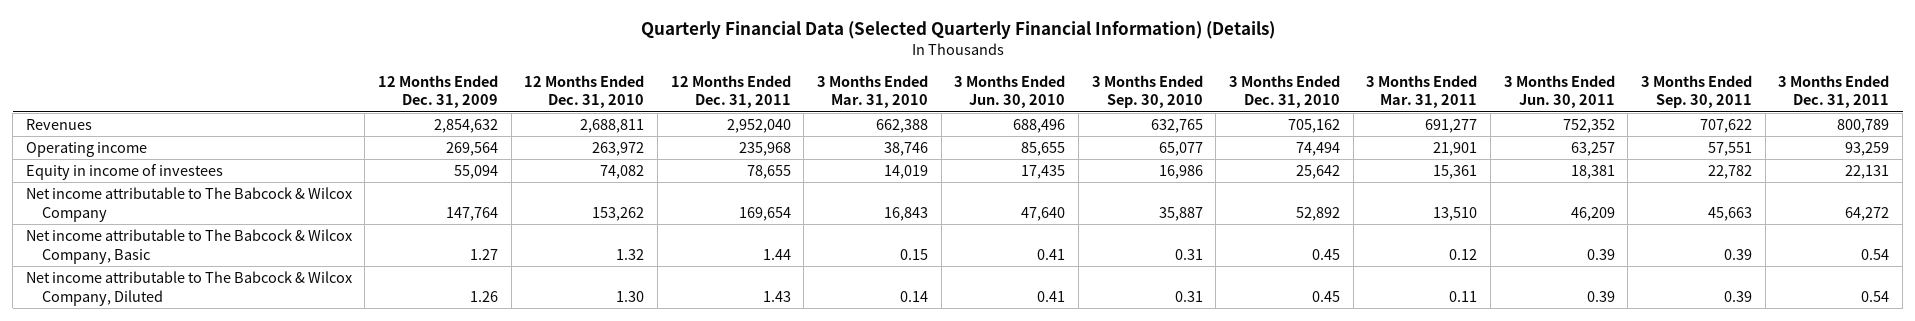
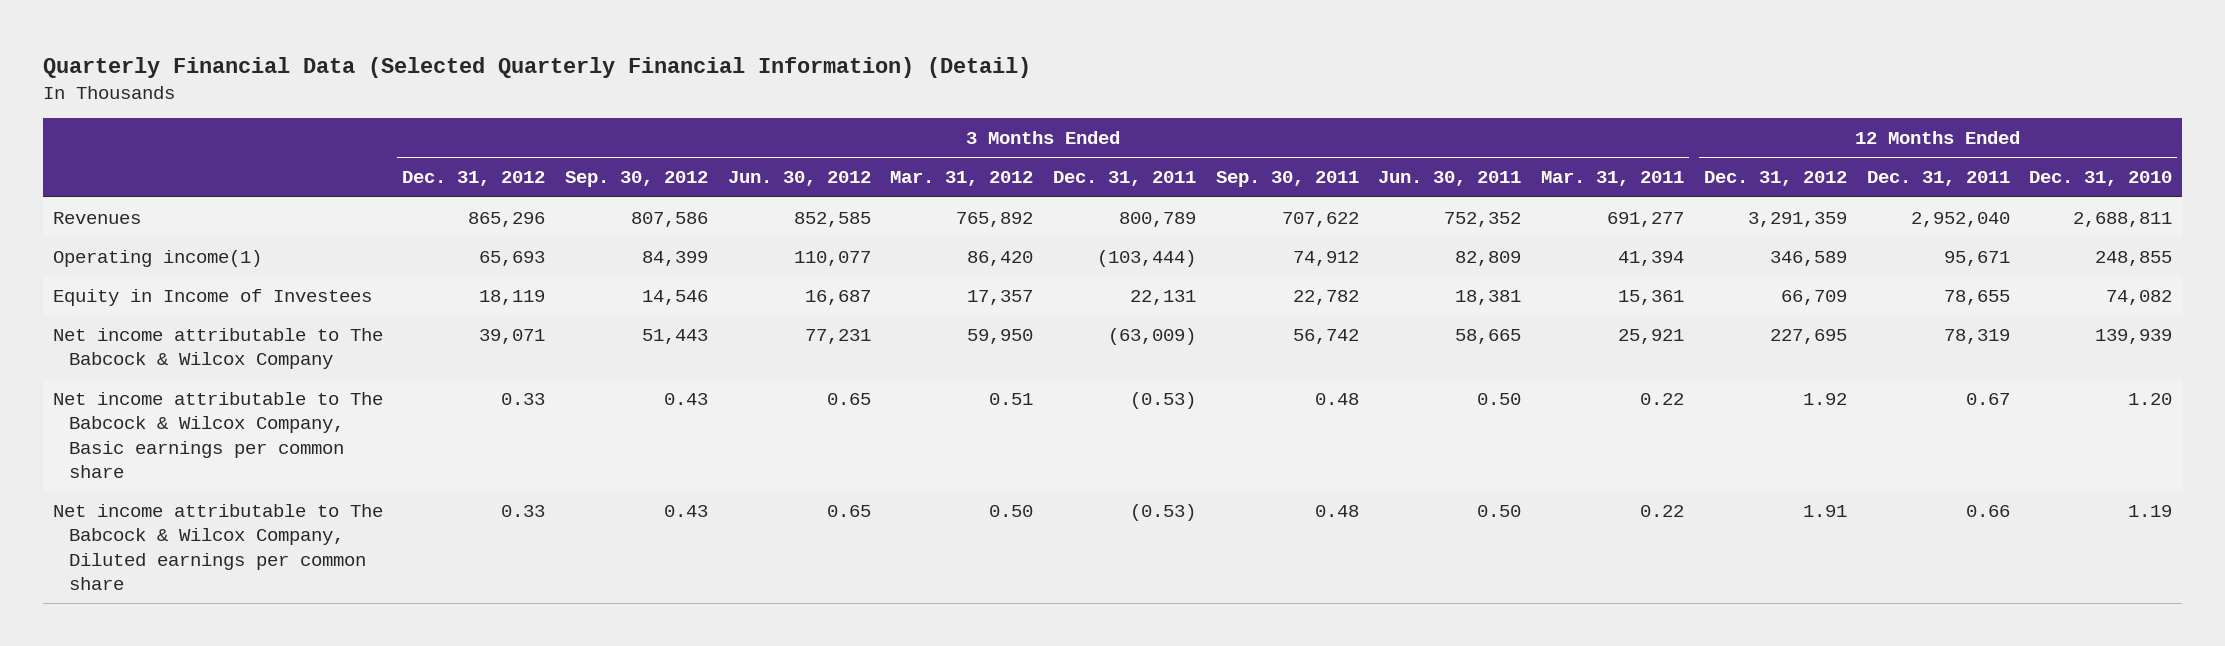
[640,21,1275,40] Quarterly Financial Data (Selected Quarterly Financial Information) (Details) -> [42,56,1031,78] Quarterly Financial Data (Selected Quarterly Financial Information) (Detail)
[378,74,499,109] 12 Months Ended Dec. 31, 2009 -> none
[817,74,929,109] 3 Months Ended Mar. 31, 2010 -> none
[954,74,1066,109] 3 Months Ended Jun. 30, 2010 -> none
[1091,74,1203,109] 3 Months Ended Sep. 30, 2010 -> none
[1229,74,1341,109] 3 Months Ended Dec. 31, 2010 -> none
none -> [402,171,546,187] Dec. 31, 2012
none -> [565,171,709,188] Sep. 30, 2012
none -> [727,171,871,187] Jun. 30, 2012
none -> [890,171,1034,187] Mar. 31, 2012
none -> [1703,171,1847,187] Dec. 31, 2012
[25,142,147,158] Operating income -> [52,250,262,268] Operating income(1)
[592,142,645,157] 263,972 -> [2095,251,2173,267] 248,855
[738,142,791,157] 235,968 -> [1943,251,2010,267] 95,671
[1433,142,1478,157] 21,901 -> [1618,251,1685,267] 41,394
[1570,142,1615,157] 63,257 -> [1455,251,1522,267] 82,809
[1708,142,1753,157] 57,551 -> [1292,251,1359,267] 74,912
[1845,142,1890,157] 93,259 -> [1097,250,1197,268] (103,444)
[25,164,223,181] Equity in income of investees -> [52,289,372,307] Equity in Income of Investees
[592,206,645,221] 153,262 -> [2095,329,2173,345] 139,939
[738,206,791,221] 169,654 -> [1943,329,2010,345] 78,319
[1433,206,1478,221] 13,510 -> [1618,329,1685,345] 25,921
[1570,206,1615,221] 46,209 -> [1455,329,1522,345] 58,665
[1708,206,1753,221] 45,663 -> [1292,329,1359,345] 56,742
[1845,206,1890,221] 64,272 -> [1108,328,1197,346] (63,009)
[25,229,352,264] Net income attributable to The Babcock & Wilcox Company, Basic -> [52,392,383,478] Net income attributable to The Babcock & Wilcox Company, Basic earnings per common share
[616,248,645,260] 1.32 -> [2128,393,2173,406] 1.20
[762,248,791,260] 1.44 -> [1965,393,2010,406] 0.67
[1449,248,1478,260] 0.12 -> [1640,393,1685,406] 0.22
[1586,248,1615,260] 0.39 -> [1477,393,1522,406] 0.50
[1724,248,1753,260] 0.39 -> [1314,393,1359,406] 0.48
[1861,248,1890,260] 0.54 -> [1130,392,1197,410] (0.53)
[25,271,352,306] Net income attributable to The Babcock & Wilcox Company, Diluted -> [52,504,383,590] Net income attributable to The Babcock & Wilcox Company, Diluted earnings per common share
[616,290,645,302] 1.30 -> [2128,505,2173,518] 1.19
[762,290,791,302] 1.43 -> [1965,505,2010,518] 0.66
[1449,290,1478,302] 0.11 -> [1640,505,1685,518] 0.22
[1586,290,1615,302] 0.39 -> [1477,505,1522,518] 0.50
[1724,290,1753,302] 0.39 -> [1314,505,1359,518] 0.48
[1861,290,1890,302] 0.54 -> [1130,504,1197,522] (0.53)

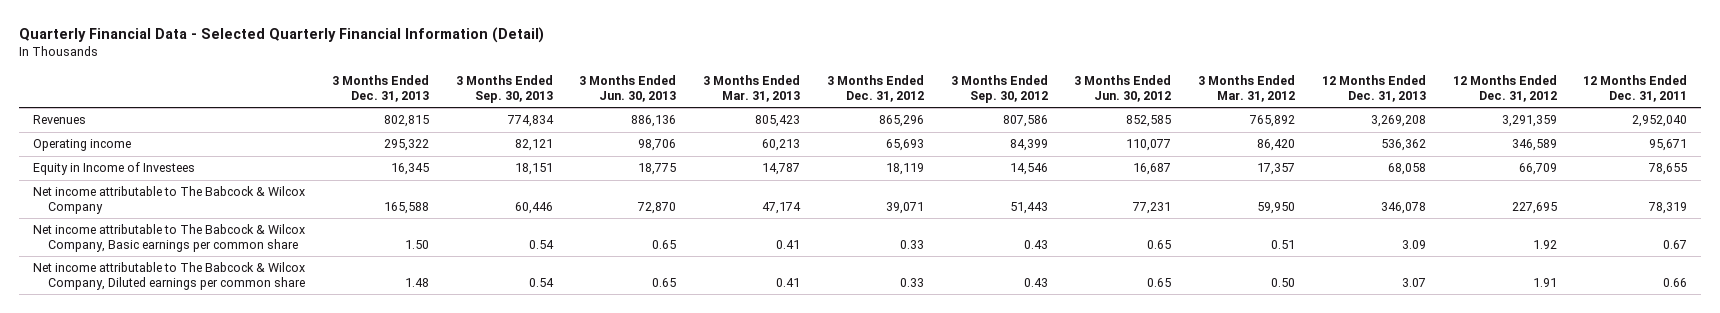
[42,56,1031,78] Quarterly Financial Data (Selected Quarterly Financial Information) (Detail) -> [19,27,545,44] Quarterly Financial Data - Selected Quarterly Financial Information (Detail)
[1053,171,1197,187] Dec. 31, 2011 -> none
[1215,171,1359,188] Sep. 30, 2011 -> none
[1378,171,1522,187] Jun. 30, 2011 -> none
[1541,171,1685,187] Mar. 31, 2011 -> none
[2029,171,2173,187] Dec. 31, 2010 -> none
none -> [331,75,429,102] 3 Months Ended Dec. 31, 2013
none -> [455,75,553,103] 3 Months Ended Sep. 30, 2013
none -> [579,75,677,102] 3 Months Ended Jun. 30, 2013
none -> [703,75,801,102] 3 Months Ended Mar. 31, 2013
none -> [1321,75,1426,102] 12 Months Ended Dec. 31, 2013
[52,250,262,268] Operating income(1) -> [32,139,131,152] Operating income

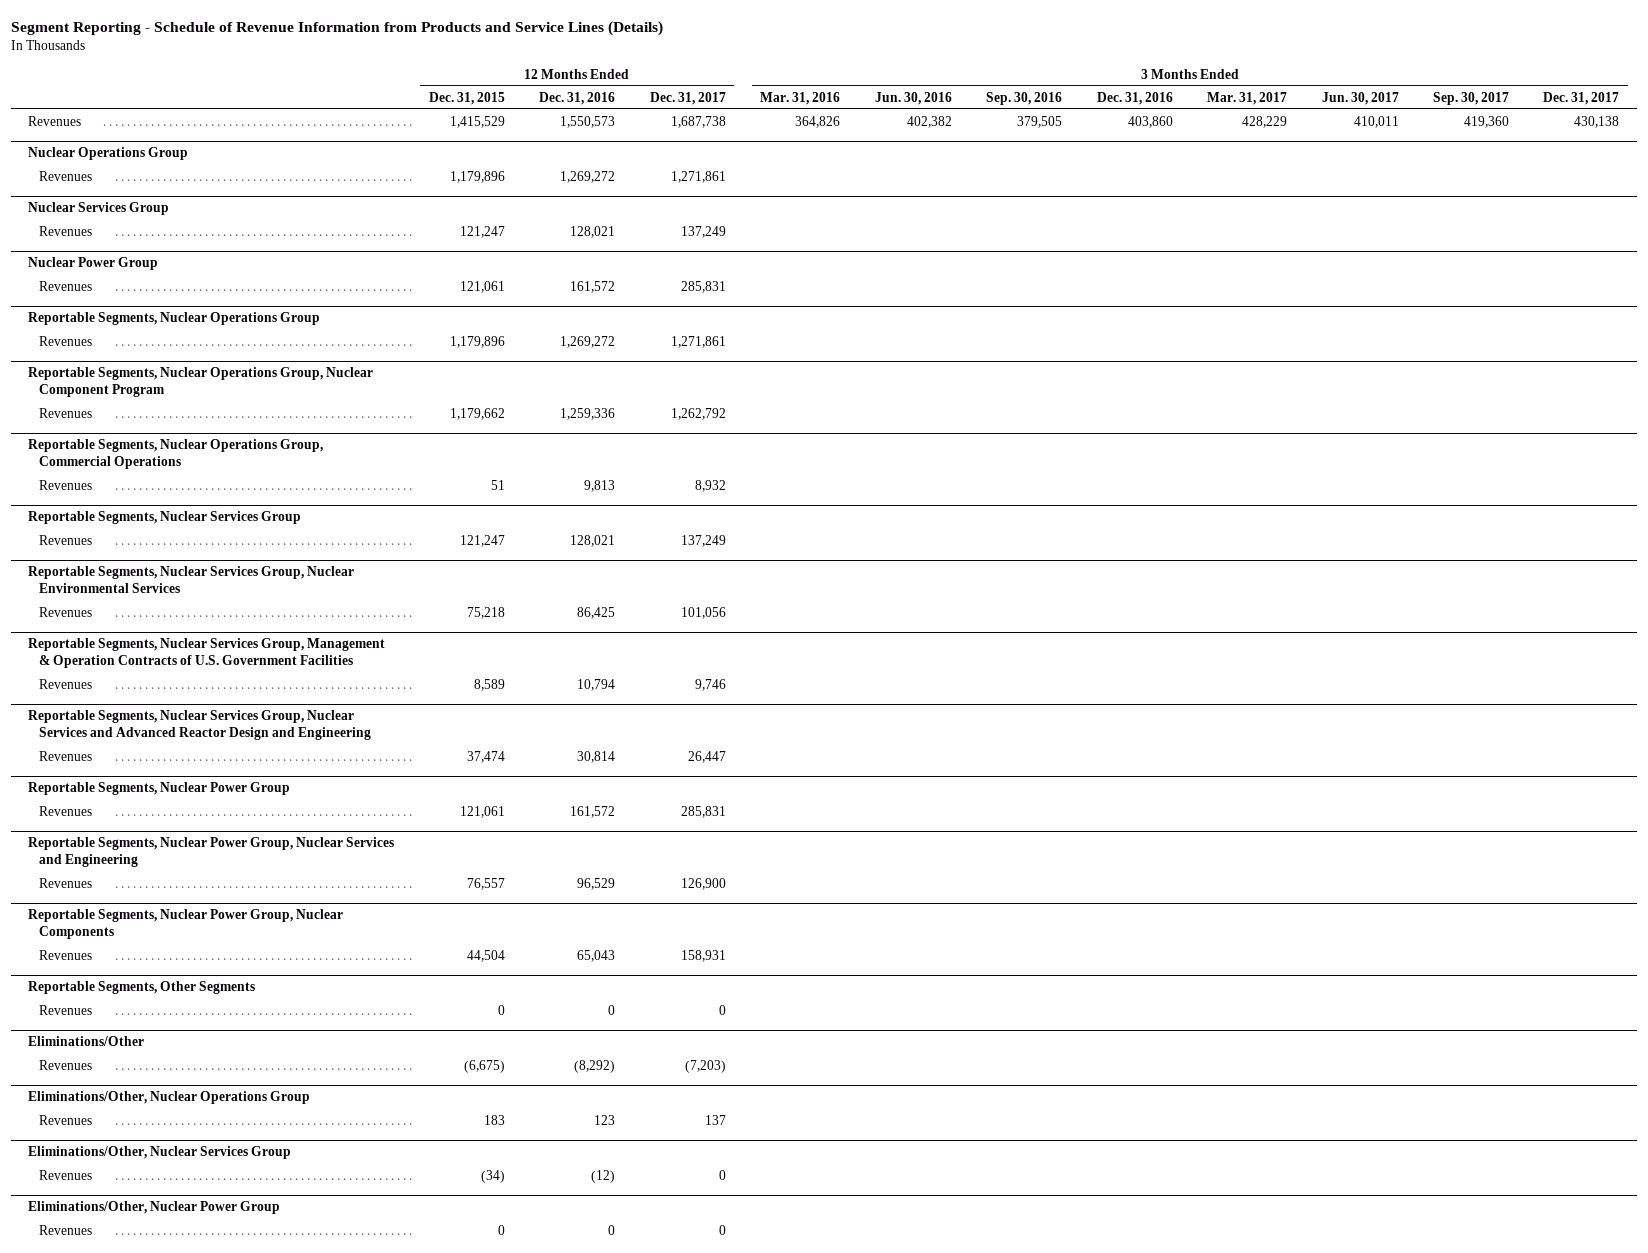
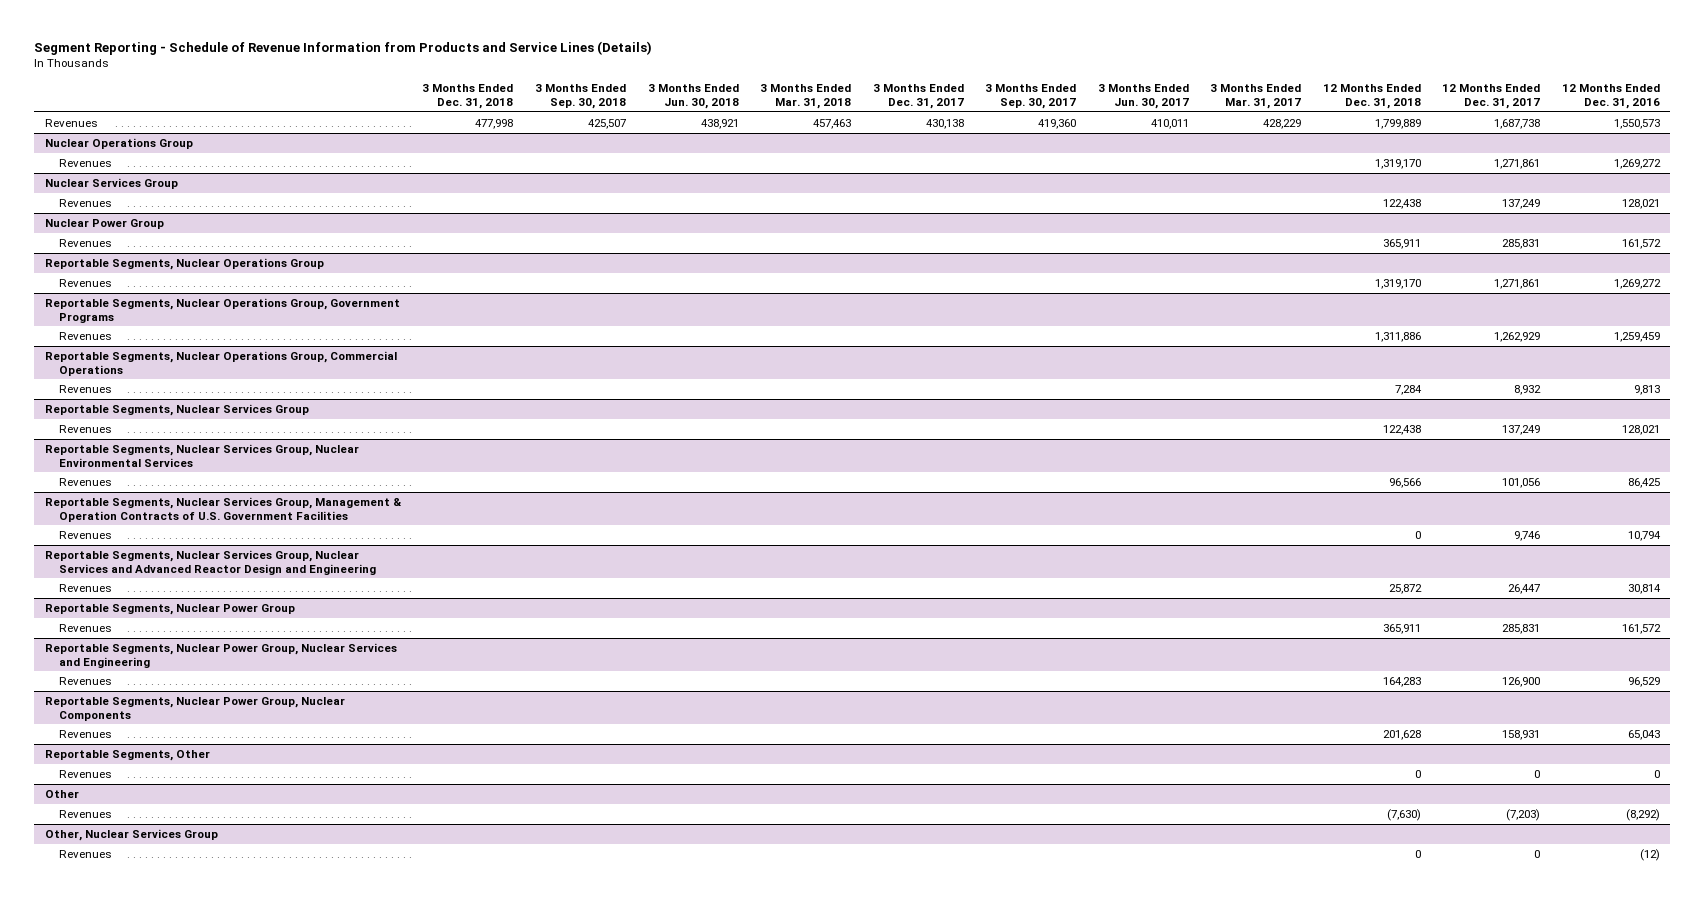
[428,91,505,105] Dec. 31, 2015 -> none
[760,91,841,105] Mar. 31, 2016 -> none
[874,91,952,105] Jun. 30, 2016 -> none
[986,91,1063,105] Sep. 30, 2016 -> none
[1096,91,1173,105] Dec. 31, 2016 -> none
none -> [422,84,514,109] 3 Months Ended Dec. 31, 2018
none -> [535,84,627,109] 3 Months Ended Sep. 30, 2018
none -> [647,84,739,109] 3 Months Ended Jun. 30, 2018
none -> [760,84,852,109] 3 Months Ended Mar. 31, 2018
none -> [1322,84,1421,109] 12 Months Ended Dec. 31, 2018
[28,367,374,398] Reportable Segments, Nuclear Operations Group, Nuclear Component Program -> [44,297,400,323] Reportable Segments, Nuclear Operations Group, Government Programs
[560,407,616,420] 1,259,336 -> [1613,331,1660,342] 1,259,459
[670,407,726,420] 1,262,792 -> [1494,331,1541,342] 1,262,929
[28,981,256,995] Reportable Segments, Other Segments -> [44,749,210,761] Reportable Segments, Other
[28,1036,145,1047] Eliminations/Other -> [44,789,79,798] Other
[28,1091,311,1105] Eliminations/Other, Nuclear Operations Group -> none
[38,1114,92,1125] Revenues -> none
[28,1146,292,1160] Eliminations/Other, Nuclear Services Group -> [44,828,218,841] Other, Nuclear Services Group
[28,1201,281,1215] Eliminations/Other, Nuclear Power Group -> none
[38,1224,92,1235] Revenues -> none

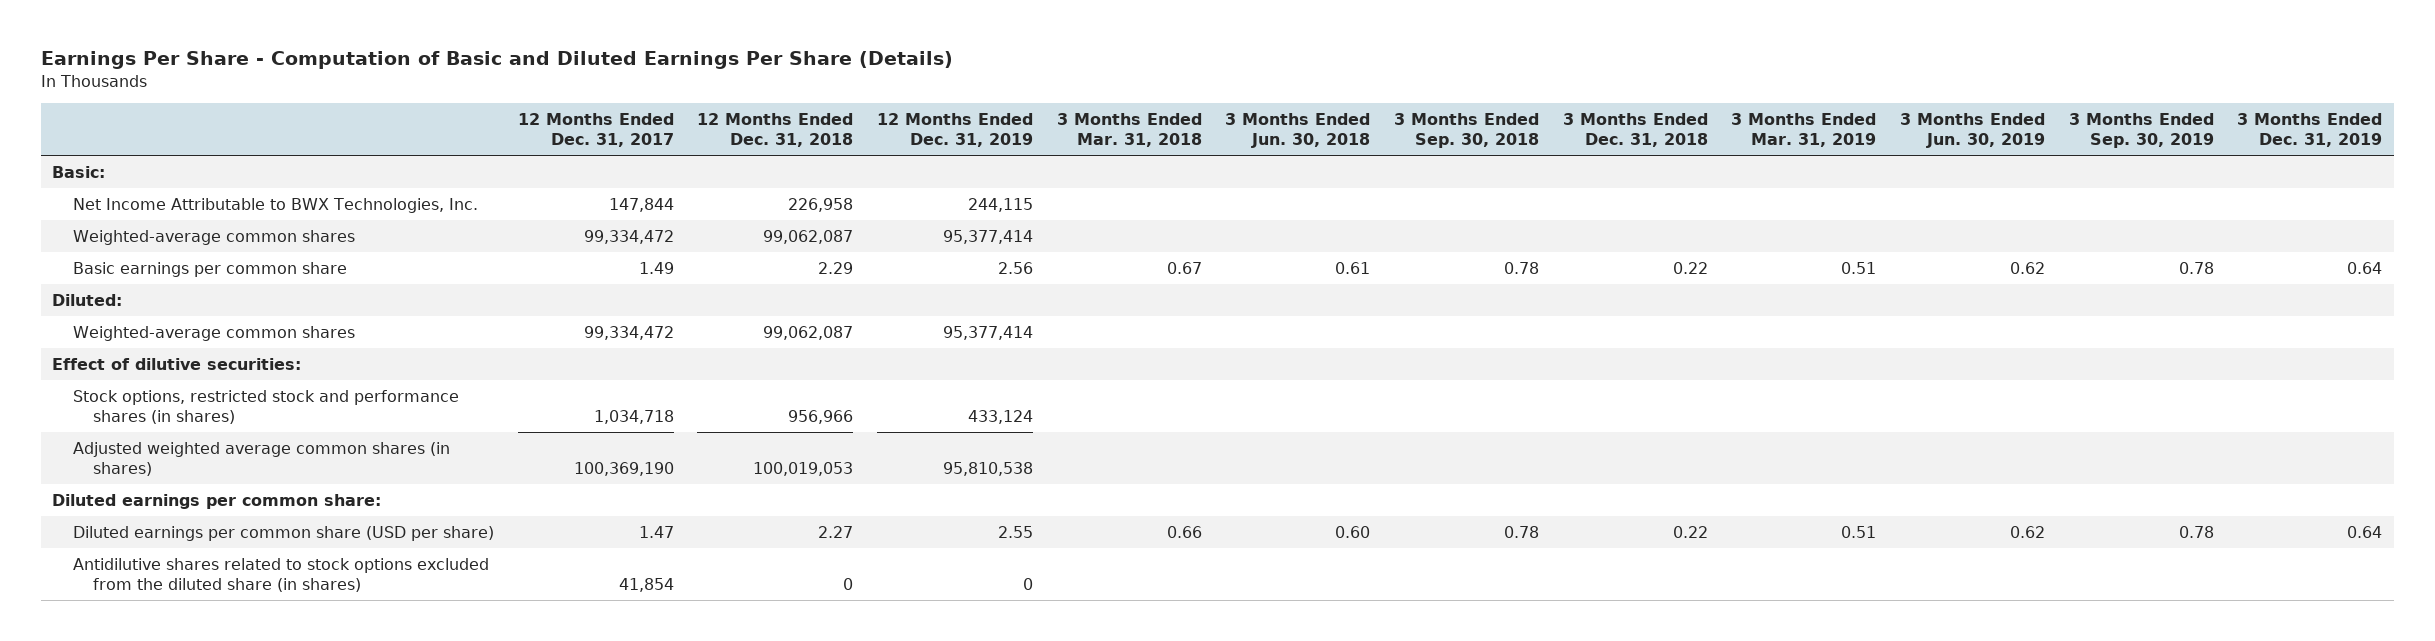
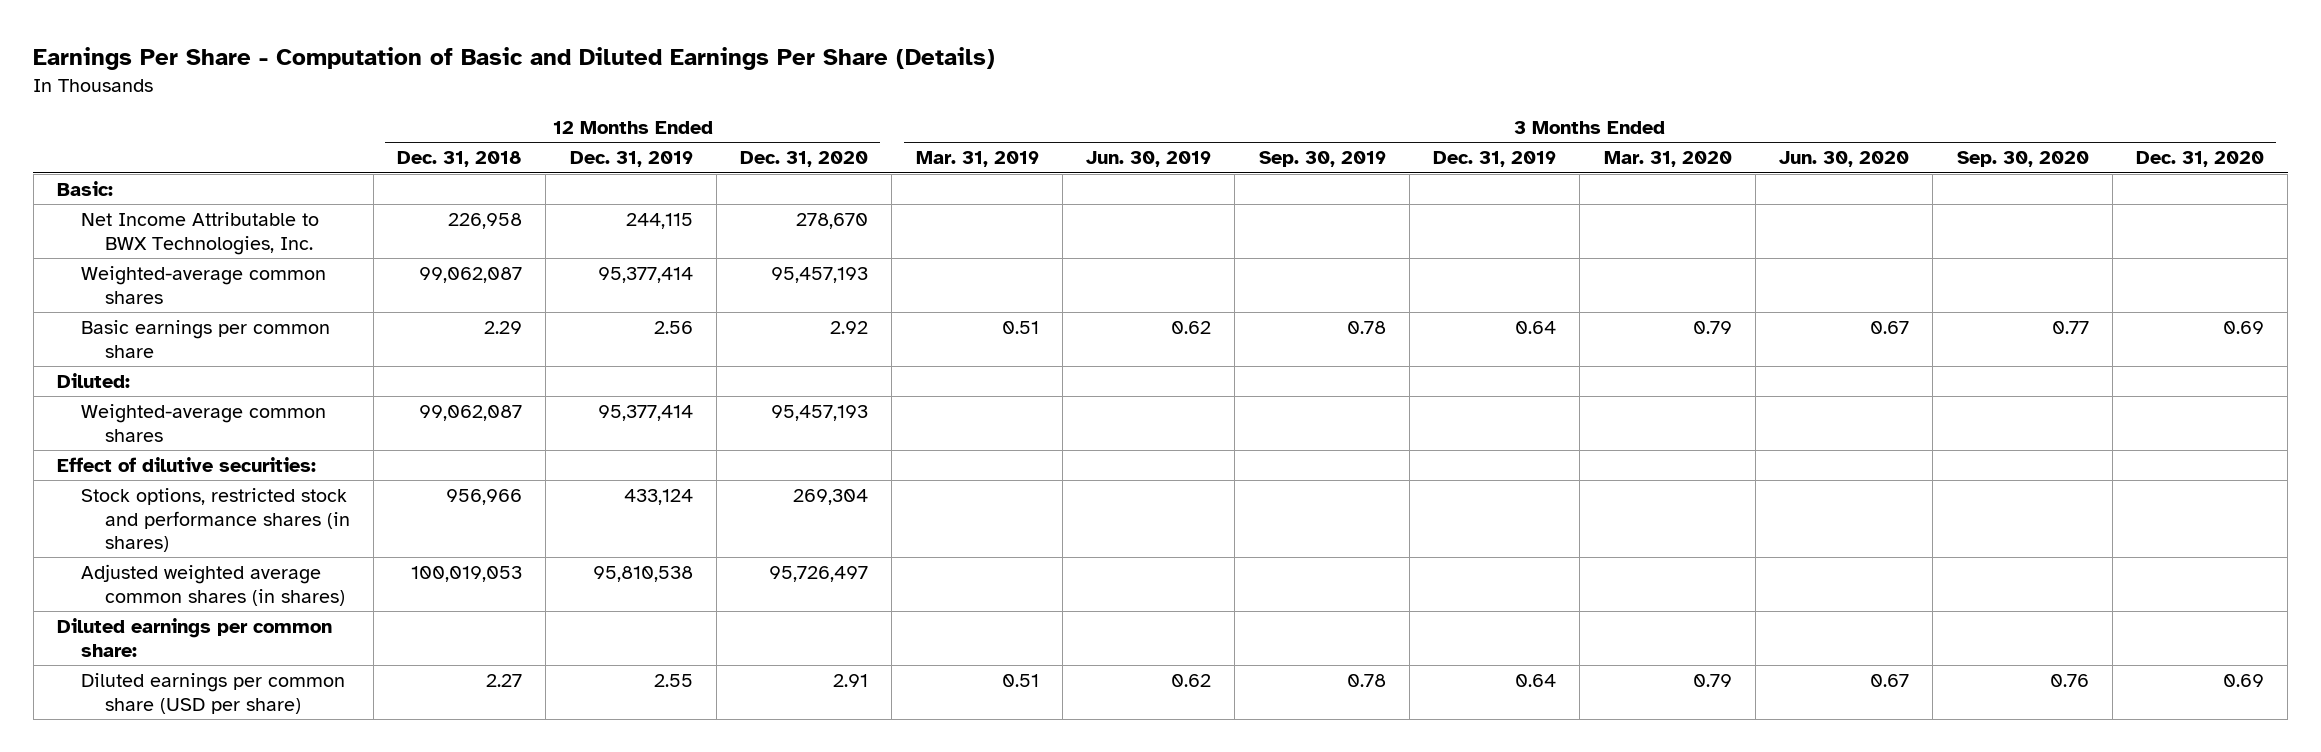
[517,112,674,148] 12 Months Ended Dec. 31, 2017 -> none
[1056,112,1202,148] 3 Months Ended Mar. 31, 2018 -> none
[1225,112,1371,149] 3 Months Ended Jun. 30, 2018 -> none
[1394,112,1540,149] 3 Months Ended Sep. 30, 2018 -> none
[1562,112,1708,148] 3 Months Ended Dec. 31, 2018 -> none
none -> [740,151,869,168] Dec. 31, 2020
none -> [1603,151,1732,168] Mar. 31, 2020
none -> [1779,151,1910,168] Jun. 30, 2020
none -> [1956,151,2089,168] Sep. 30, 2020
none -> [2136,151,2265,168] Dec. 31, 2020
[72,557,489,593] Antidilutive shares related to stock options excluded from the diluted share (in shares) -> none

